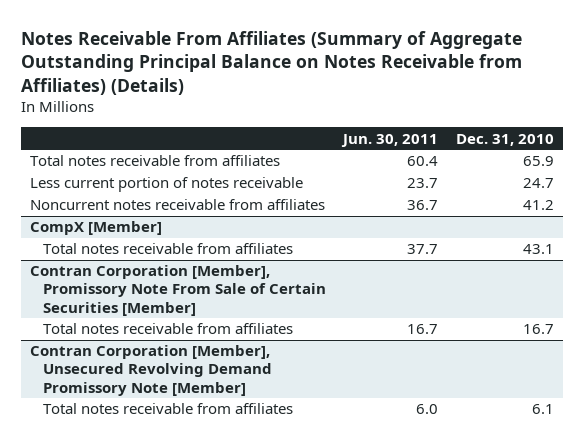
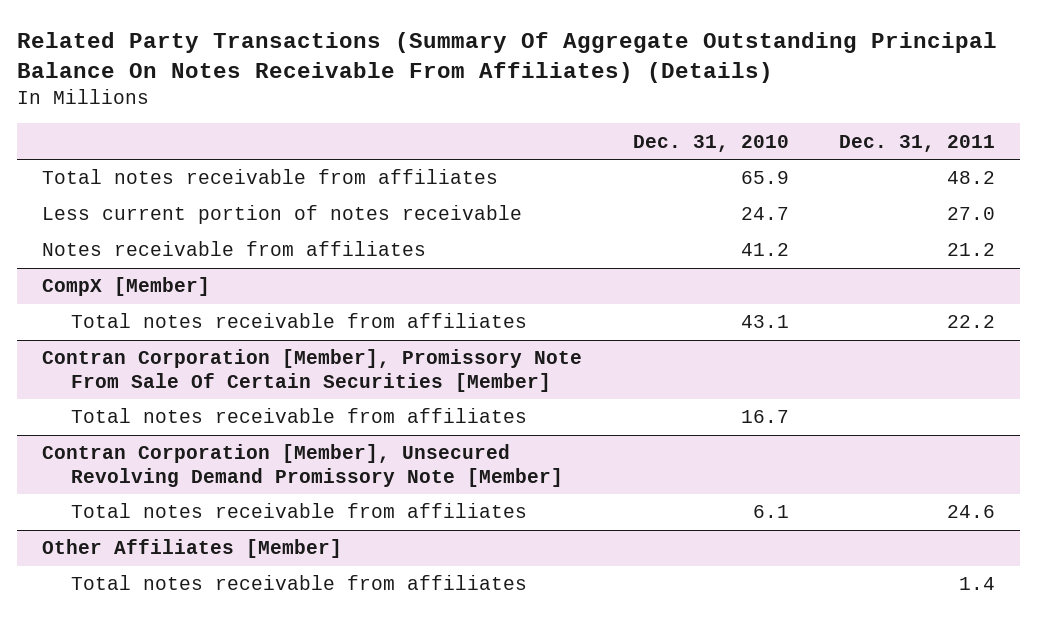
[21,30,523,95] Notes Receivable From Affiliates (Summary of Aggregate Outstanding Principal Balance on Notes Receivable from Affiliates) (Details) -> [17,31,998,83] Related Party Transactions (Summary Of Aggregate Outstanding Principal Balance On Notes Receivable From Affiliates) (Details)
[341,133,439,147] Jun. 30, 2011 -> none
none -> [838,134,995,152] Dec. 31, 2011
[30,199,326,211] Noncurrent notes receivable from affiliates -> [42,241,427,257] Notes receivable from affiliates
[30,265,326,316] Contran Corporation [Member], Promissory Note From Sale of Certain Securities [Member] -> [42,349,583,392] Contran Corporation [Member], Promissory Note From Sale Of Certain Securities [Member]
none -> [42,539,343,559] Other Affiliates [Member]
none -> [71,575,528,591] Total notes receivable from affiliates

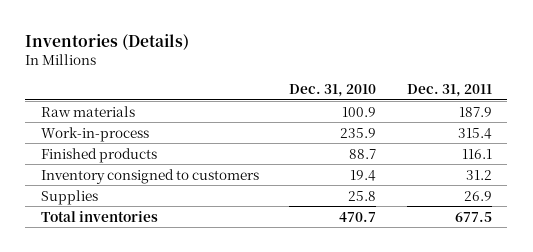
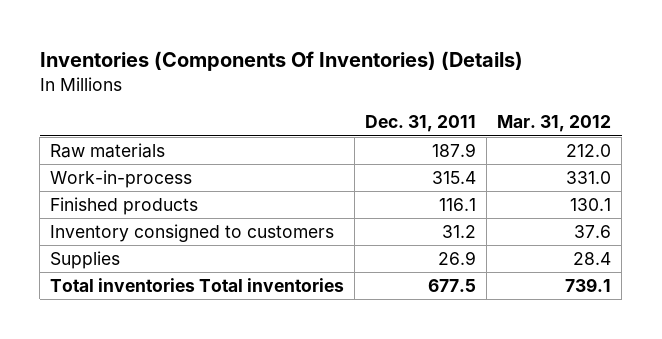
[25,33,190,50] Inventories (Details) -> [39,51,523,72] Inventories (Components Of Inventories) (Details)
[289,84,377,98] Dec. 31, 2010 -> none
none -> [497,115,612,133] Mar. 31, 2012
[40,210,158,222] Total inventories -> [50,278,345,293] Total inventories Total inventories

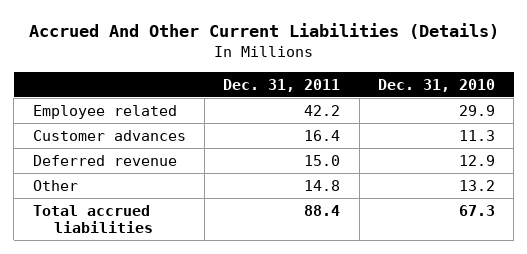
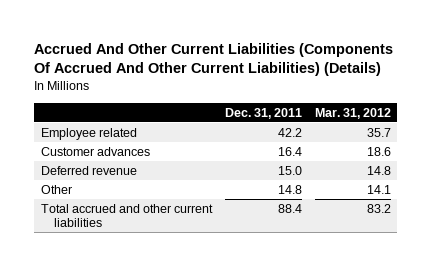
[28,23,499,40] Accrued And Other Current Liabilities (Details) -> [34,42,394,77] Accrued And Other Current Liabilities (Components Of Accrued And Other Current Liabilities) (Details)
[377,78,495,92] Dec. 31, 2010 -> none
none -> [314,107,391,119] Mar. 31, 2012
[32,204,153,234] Total accrued liabilities -> [40,203,213,228] Total accrued and other current liabilities

